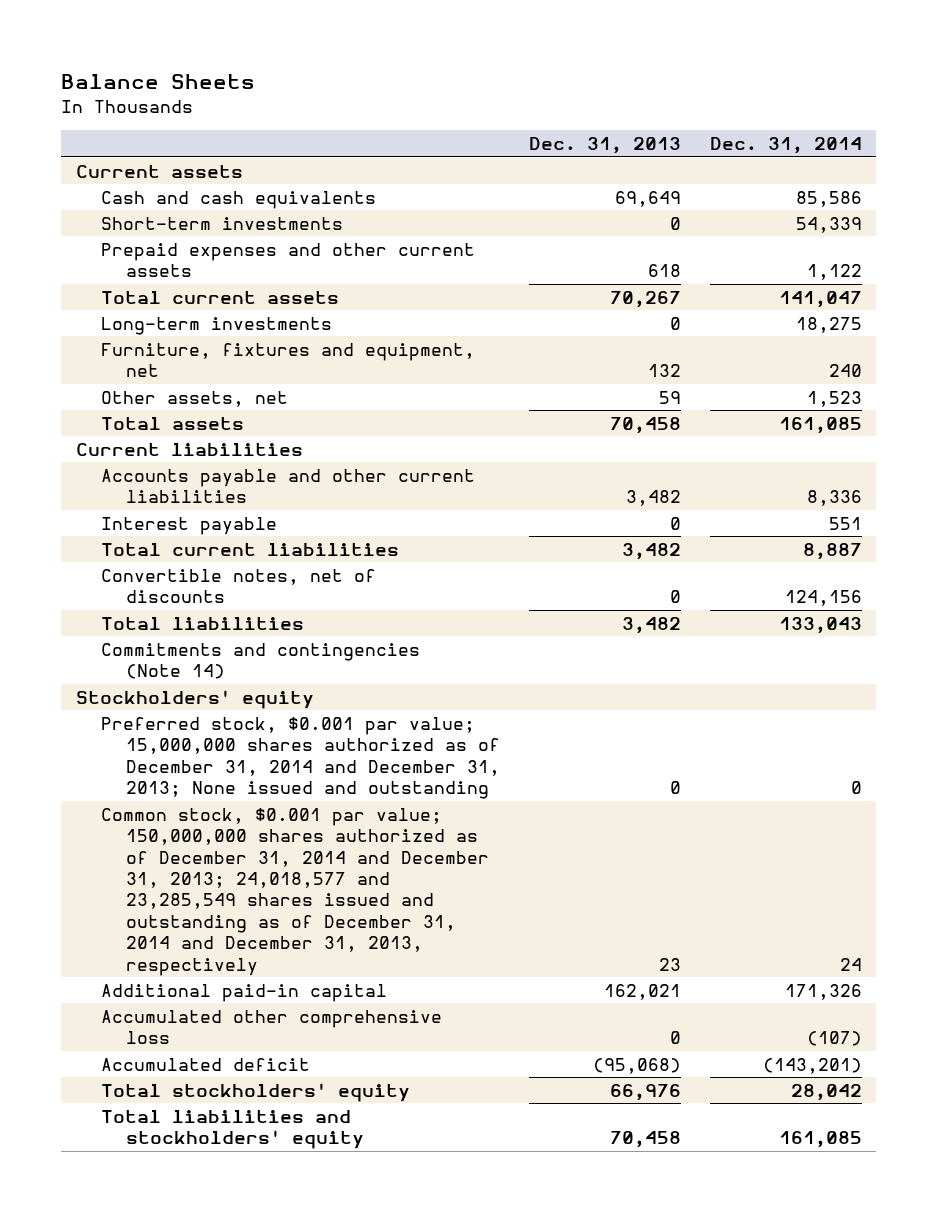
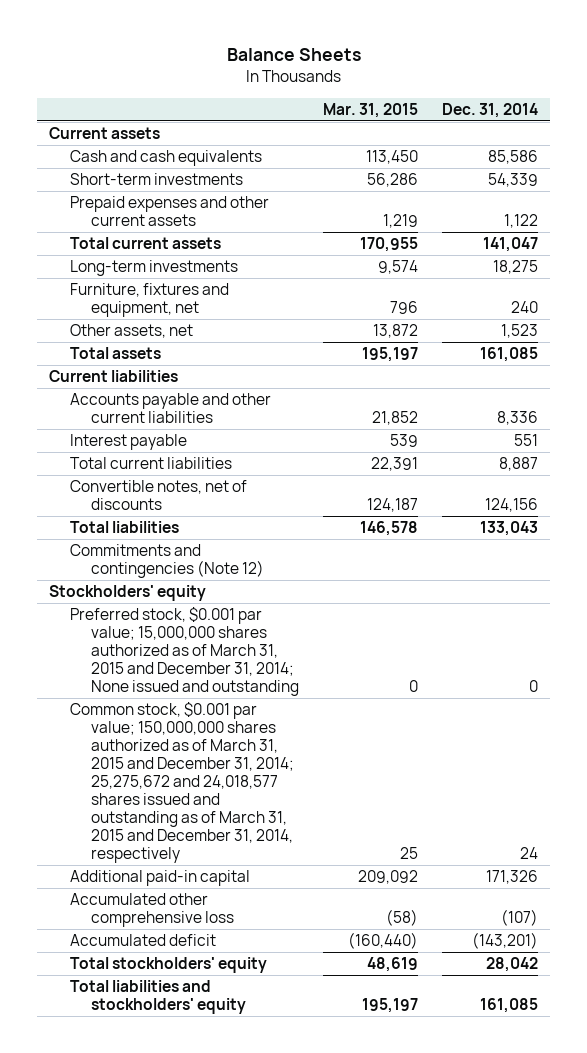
[528,137,681,155] Dec. 31, 2013 -> none
none -> [322,102,418,118] Mar. 31, 2015
[100,642,420,680] Commitments and contingencies (Note 14) -> [70,544,264,579] Commitments and contingencies (Note 12)
[100,716,500,800] Preferred stock, $0.001 par value; 15,000,000 shares authorized as of December 31, 2014 and December 31, 2013; None issued and outstanding -> [70,607,299,697] Preferred stock, $0.001 par value; 15,000,000 shares authorized as of March 31, 2015 and December 31, 2014; None issued and outstanding
[100,807,489,976] Common stock, $0.001 par value; 150,000,000 shares authorized as of December 31, 2014 and December 31, 2013; 24,018,577 and 23,285,549 shares issued and outstanding as of December 31, 2014 and December 31, 2013, respectively -> [70,702,294,863] Common stock, $0.001 par value; 150,000,000 shares authorized as of March 31, 2015 and December 31, 2014; 25,275,672 and 24,018,577 shares issued and outstanding as of March 31, 2015 and December 31, 2014, respectively

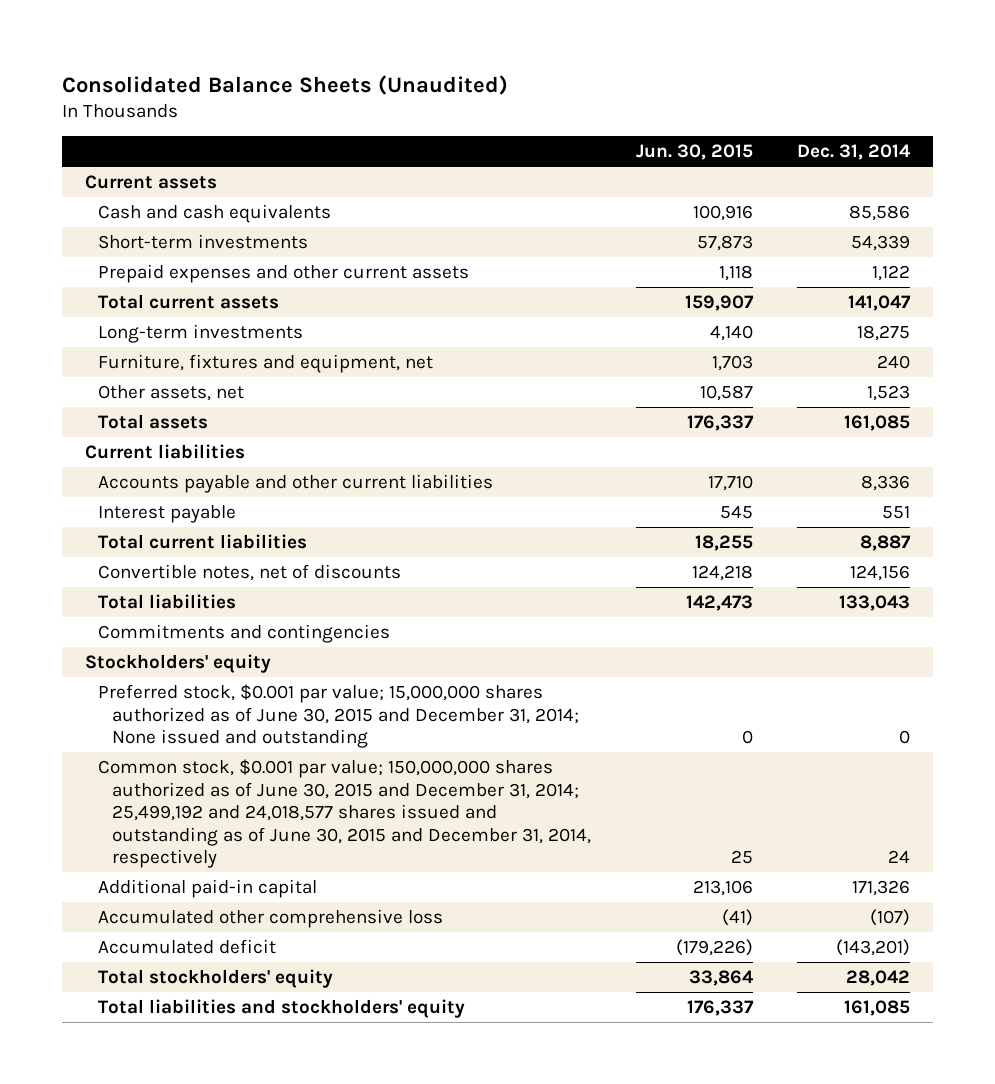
[226,48,361,62] Balance Sheets -> [62,74,509,95] Consolidated Balance Sheets (Unaudited)
[322,102,418,118] Mar. 31, 2015 -> none
none -> [635,144,753,161] Jun. 30, 2015
[70,544,264,579] Commitments and contingencies (Note 12) -> [98,623,391,643] Commitments and contingencies
[70,607,299,697] Preferred stock, $0.001 par value; 15,000,000 shares authorized as of March 31, 2015 and December 31, 2014; None issued and outstanding -> [98,683,580,749] Preferred stock, $0.001 par value; 15,000,000 shares authorized as of June 30, 2015 and December 31, 2014; None issued and outstanding
[70,702,294,863] Common stock, $0.001 par value; 150,000,000 shares authorized as of March 31, 2015 and December 31, 2014; 25,275,672 and 24,018,577 shares issued and outstanding as of March 31, 2015 and December 31, 2014, respectively -> [98,758,592,869] Common stock, $0.001 par value; 150,000,000 shares authorized as of June 30, 2015 and December 31, 2014; 25,499,192 and 24,018,577 shares issued and outstanding as of June 30, 2015 and December 31, 2014, respectively

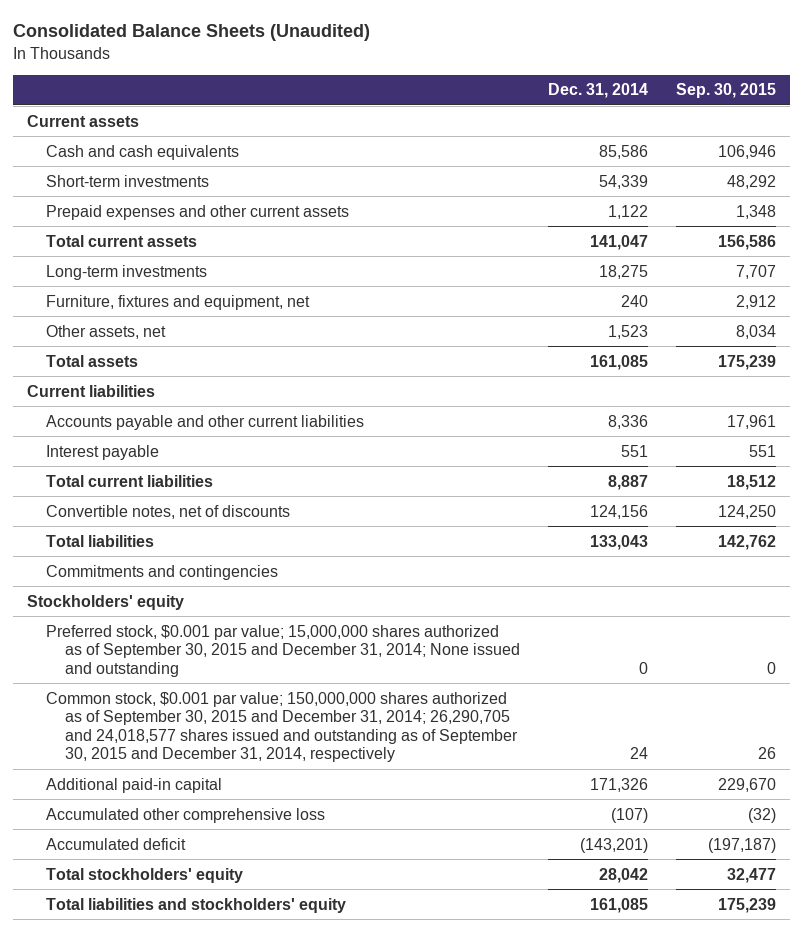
[635,144,753,161] Jun. 30, 2015 -> none
none -> [676,83,777,99] Sep. 30, 2015
[98,683,580,749] Preferred stock, $0.001 par value; 15,000,000 shares authorized as of June 30, 2015 and December 31, 2014; None issued and outstanding -> [46,624,521,677] Preferred stock, $0.001 par value; 15,000,000 shares authorized as of September 30, 2015 and December 31, 2014; None issued and outstanding
[98,758,592,869] Common stock, $0.001 par value; 150,000,000 shares authorized as of June 30, 2015 and December 31, 2014; 25,499,192 and 24,018,577 shares issued and outstanding as of June 30, 2015 and December 31, 2014, respectively -> [46,691,519,763] Common stock, $0.001 par value; 150,000,000 shares authorized as of September 30, 2015 and December 31, 2014; 26,290,705 and 24,018,577 shares issued and outstanding as of September 30, 2015 and December 31, 2014, respectively

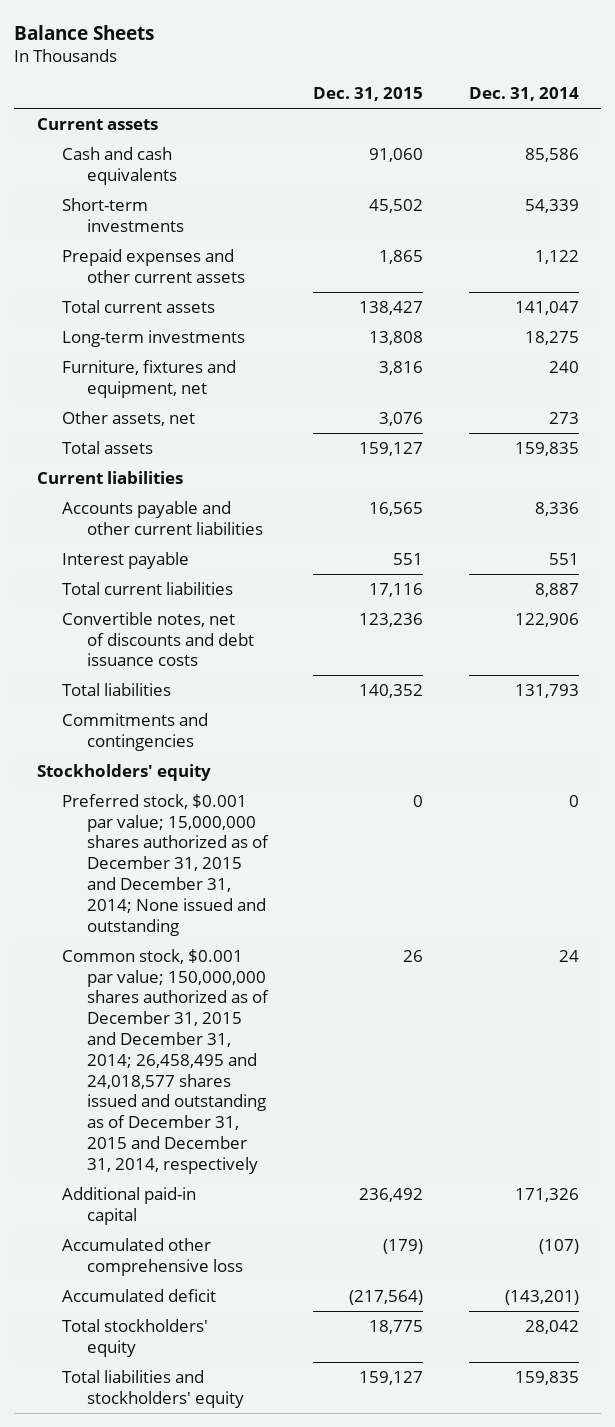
[12,24,370,42] Consolidated Balance Sheets (Unaudited) -> [14,24,155,40] Balance Sheets
[676,83,777,99] Sep. 30, 2015 -> none
none -> [313,87,424,102] Dec. 31, 2015
[608,324,649,339] 1,523 -> [548,411,579,424] 273
[590,354,649,370] 161,085 -> [514,441,579,456] 159,835
[46,504,291,519] Convertible notes, net of discounts -> [61,611,254,667] Convertible notes, net of discounts and debt issuance costs
[590,504,649,519] 124,156 -> [514,612,579,627] 122,906
[590,534,649,550] 133,043 -> [514,683,579,698] 131,793
[46,624,521,677] Preferred stock, $0.001 par value; 15,000,000 shares authorized as of September 30, 2015 and December 31, 2014; None issued and outstanding -> [61,793,269,936] Preferred stock, $0.001 par value; 15,000,000 shares authorized as of December 31, 2015 and December 31, 2014; None issued and outstanding
[46,691,519,763] Common stock, $0.001 par value; 150,000,000 shares authorized as of September 30, 2015 and December 31, 2014; 26,290,705 and 24,018,577 shares issued and outstanding as of September 30, 2015 and December 31, 2014, respectively -> [61,948,269,1174] Common stock, $0.001 par value; 150,000,000 shares authorized as of December 31, 2015 and December 31, 2014; 26,458,495 and 24,018,577 shares issued and outstanding as of December 31, 2015 and December 31, 2014, respectively
[590,897,649,913] 161,085 -> [514,1370,579,1385] 159,835

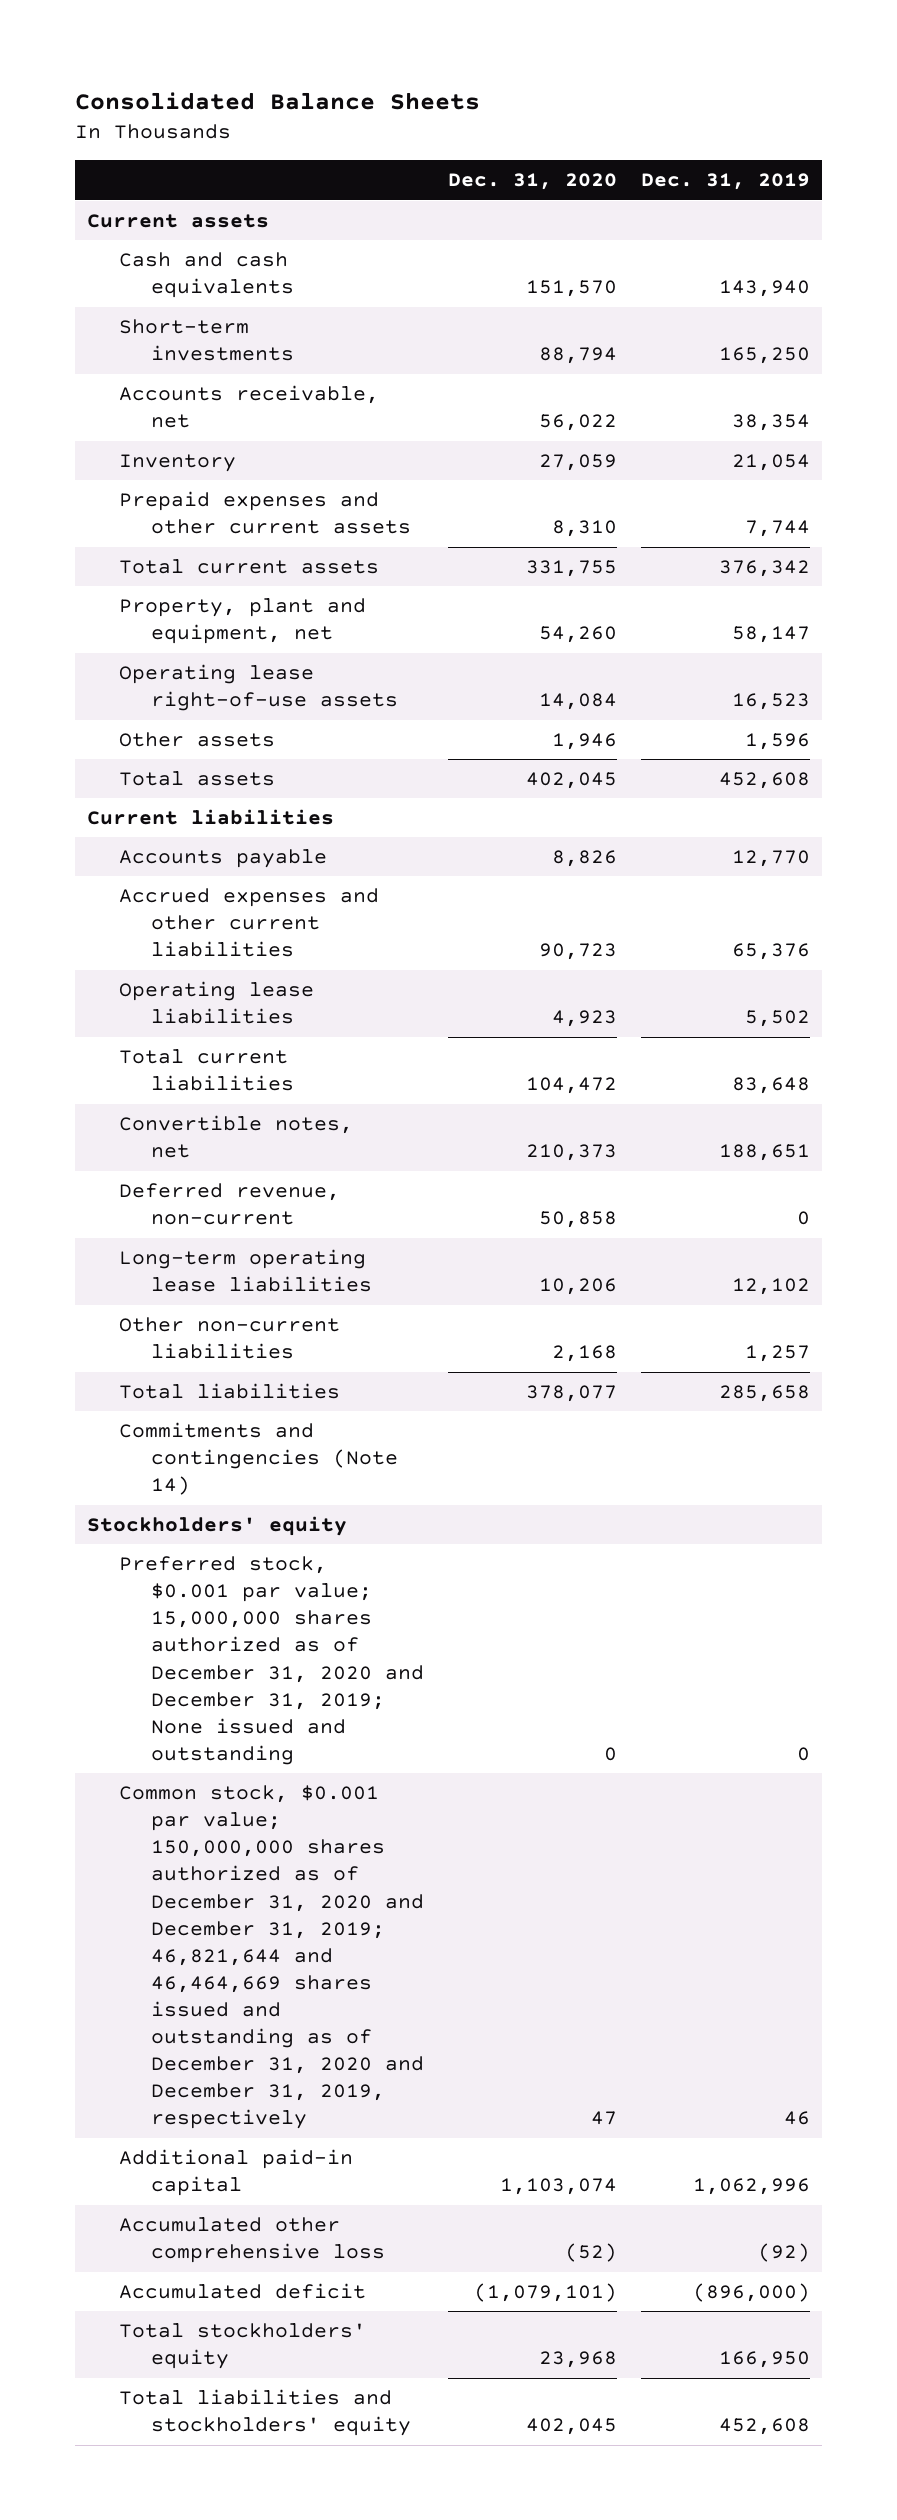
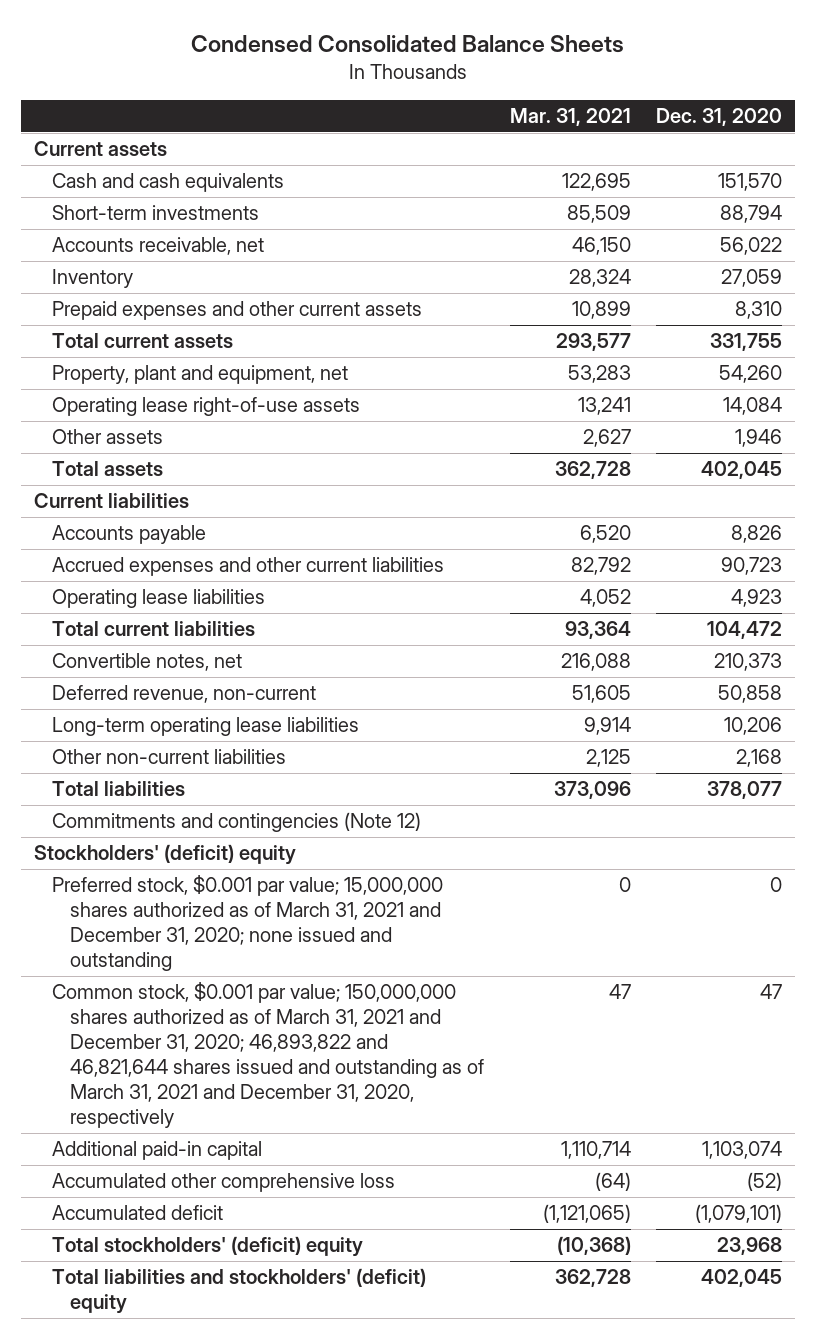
[75,91,481,110] Consolidated Balance Sheets -> [191,35,625,54] Condensed Consolidated Balance Sheets
[640,173,810,191] Dec. 31, 2019 -> none
none -> [509,108,631,127] Mar. 31, 2021
[119,1422,399,1496] Commitments and contingencies (Note 14) -> [51,812,421,833] Commitments and contingencies (Note 12)
[87,1516,348,1537] Stockholders' equity -> [33,844,296,866] Stockholders' (deficit) equity
[119,1556,425,1765] Preferred stock, $0.001 par value; 15,000,000 shares authorized as of December 31, 2020 and December 31, 2019; None issued and outstanding -> [51,875,443,972] Preferred stock, $0.001 par value; 15,000,000 shares authorized as of March 31, 2021 and December 31, 2020; none issued and outstanding
[119,1785,425,2130] Common stock, $0.001 par value; 150,000,000 shares authorized as of December 31, 2020 and December 31, 2019; 46,821,644 and 46,464,669 shares issued and outstanding as of December 31, 2020 and December 31, 2019, respectively -> [51,982,485,1129] Common stock, $0.001 par value; 150,000,000 shares authorized as of March 31, 2021 and December 31, 2020; 46,893,822 and 46,821,644 shares issued and outstanding as of March 31, 2021 and December 31, 2020, respectively
[119,2323,367,2370] Total stockholders' equity -> [51,1236,363,1258] Total stockholders' (deficit) equity
[119,2389,412,2437] Total liabilities and stockholders' equity -> [51,1268,426,1315] Total liabilities and stockholders' (deficit) equity

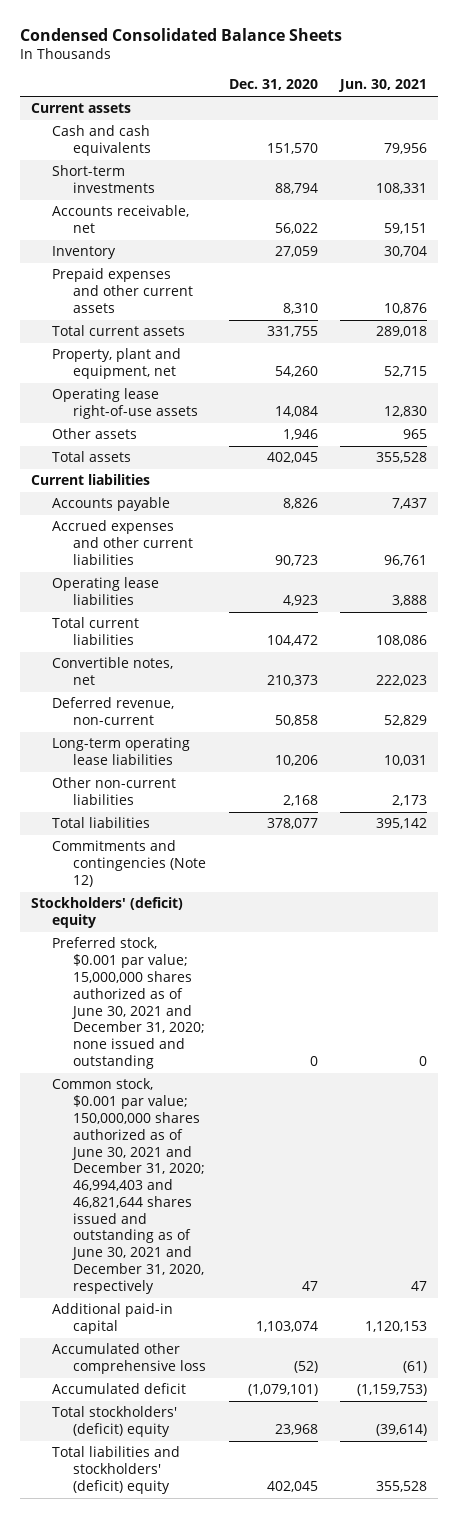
[509,108,631,127] Mar. 31, 2021 -> none
none -> [337,79,427,93] Jun. 30, 2021
[51,875,443,972] Preferred stock, $0.001 par value; 15,000,000 shares authorized as of March 31, 2021 and December 31, 2020; none issued and outstanding -> [52,937,206,1069] Preferred stock, $0.001 par value; 15,000,000 shares authorized as of June 30, 2021 and December 31, 2020; none issued and outstanding
[51,982,485,1129] Common stock, $0.001 par value; 150,000,000 shares authorized as of March 31, 2021 and December 31, 2020; 46,893,822 and 46,821,644 shares issued and outstanding as of March 31, 2021 and December 31, 2020, respectively -> [52,1078,206,1294] Common stock, $0.001 par value; 150,000,000 shares authorized as of June 30, 2021 and December 31, 2020; 46,994,403 and 46,821,644 shares issued and outstanding as of June 30, 2021 and December 31, 2020, respectively

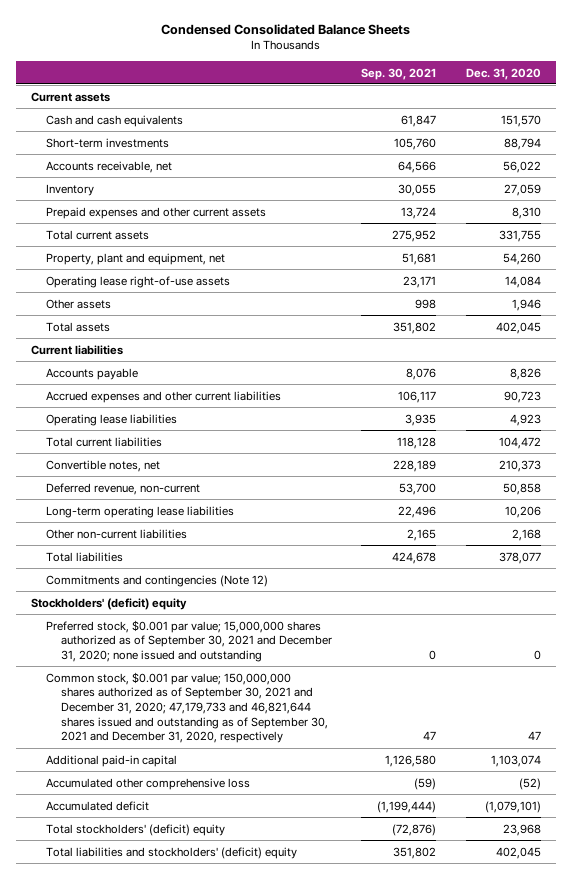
[337,79,427,93] Jun. 30, 2021 -> none
none -> [361,67,437,80] Sep. 30, 2021
[52,937,206,1069] Preferred stock, $0.001 par value; 15,000,000 shares authorized as of June 30, 2021 and December 31, 2020; none issued and outstanding -> [45,619,332,663] Preferred stock, $0.001 par value; 15,000,000 shares authorized as of September 30, 2021 and December 31, 2020; none issued and outstanding
[52,1078,206,1294] Common stock, $0.001 par value; 150,000,000 shares authorized as of June 30, 2021 and December 31, 2020; 46,994,403 and 46,821,644 shares issued and outstanding as of June 30, 2021 and December 31, 2020, respectively -> [45,671,328,744] Common stock, $0.001 par value; 150,000,000 shares authorized as of September 30, 2021 and December 31, 2020; 47,179,733 and 46,821,644 shares issued and outstanding as of September 30, 2021 and December 31, 2020, respectively

